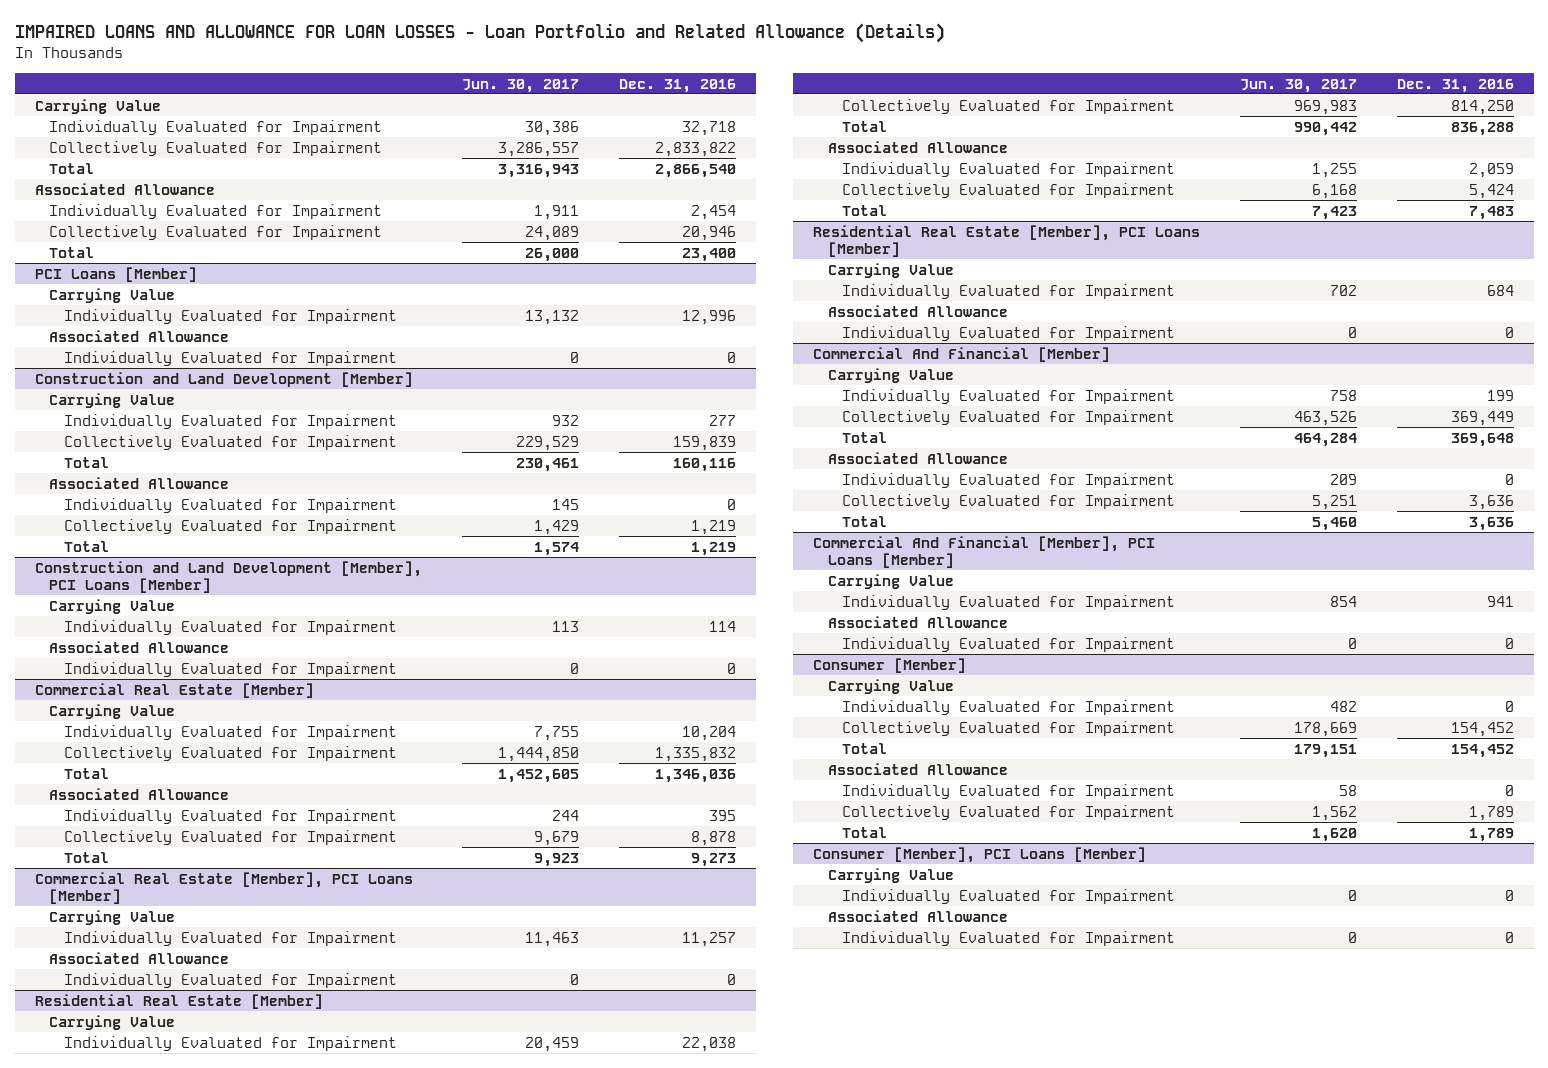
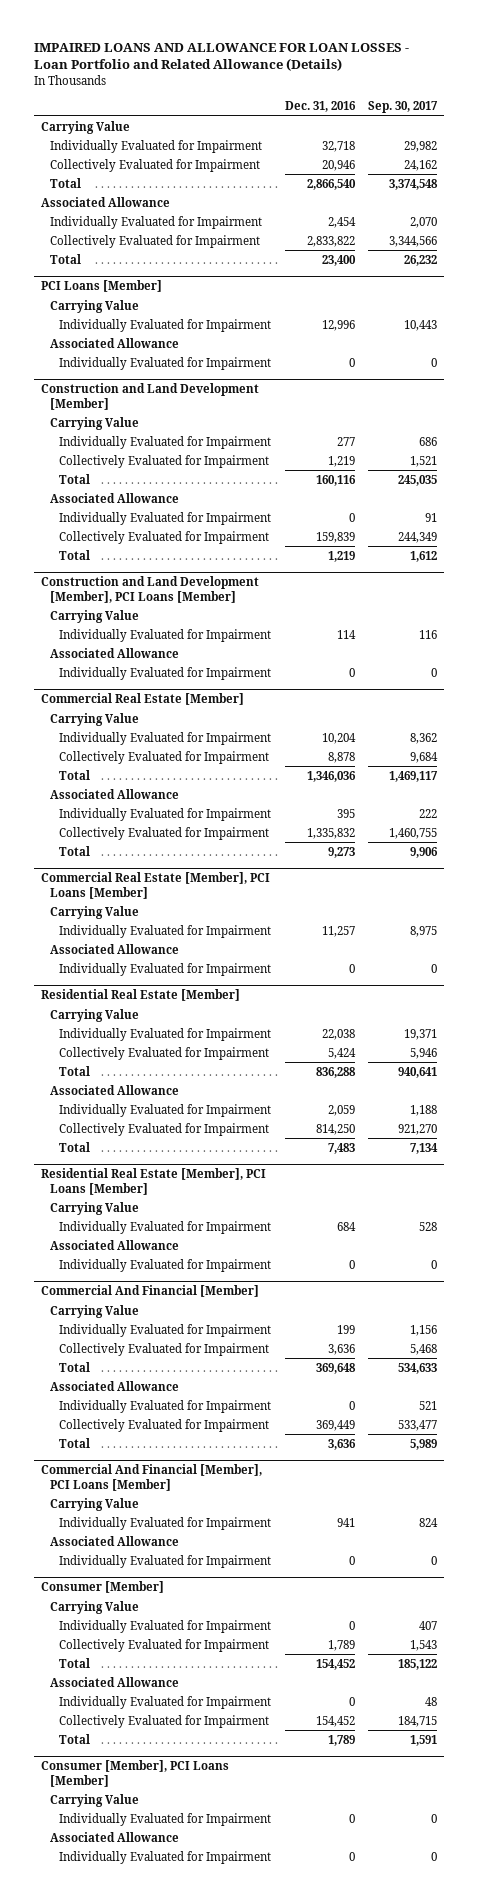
[461,78,579,93] Jun. 30, 2017 -> none
none -> [368,101,439,114] Sep. 30, 2017
[49,224,383,240] Collectively Evaluated for Impairment -> [49,158,260,172] Collectively Evaluated for Impairment
[49,140,383,156] Collectively Evaluated for Impairment -> [49,234,260,248] Collectively Evaluated for Impairment
[63,518,397,534] Collectively Evaluated for Impairment -> [58,454,269,468] Collectively Evaluated for Impairment
[63,434,397,450] Collectively Evaluated for Impairment -> [58,530,269,544] Collectively Evaluated for Impairment
[63,829,397,845] Collectively Evaluated for Impairment -> [58,750,269,764] Collectively Evaluated for Impairment
[63,745,397,761] Collectively Evaluated for Impairment -> [58,826,269,840] Collectively Evaluated for Impairment
[842,182,1176,198] Collectively Evaluated for Impairment -> [58,1046,269,1060] Collectively Evaluated for Impairment
[842,98,1176,114] Collectively Evaluated for Impairment -> [58,1122,269,1136] Collectively Evaluated for Impairment
[842,493,1176,509] Collectively Evaluated for Impairment -> [58,1342,269,1356] Collectively Evaluated for Impairment
[842,409,1176,425] Collectively Evaluated for Impairment -> [58,1418,269,1432] Collectively Evaluated for Impairment
[842,804,1176,820] Collectively Evaluated for Impairment -> [58,1638,269,1652] Collectively Evaluated for Impairment
[842,720,1176,736] Collectively Evaluated for Impairment -> [58,1714,269,1728] Collectively Evaluated for Impairment

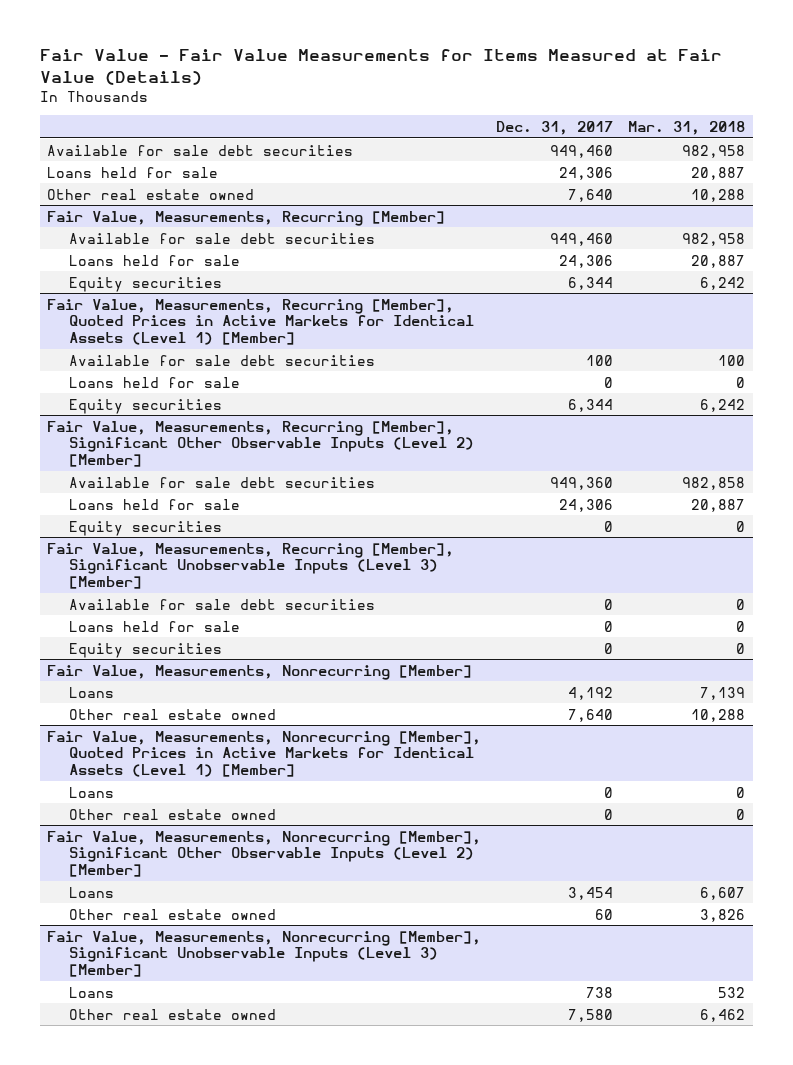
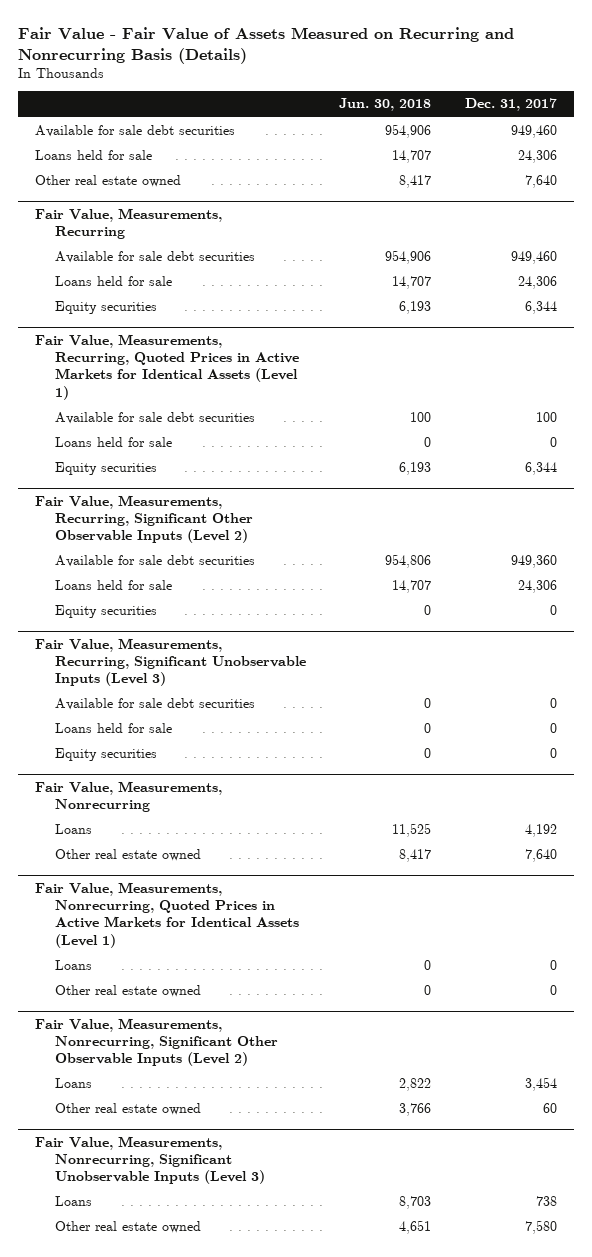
[39,49,722,85] Fair Value - Fair Value Measurements for Items Measured at Fair Value (Details) -> [18,26,515,64] Fair Value - Fair Value of Assets Measured on Recurring and Nonrecurring Basis (Details)
[628,120,746,135] Mar. 31, 2018 -> none
none -> [339,98,432,112] Jun. 30, 2018
[47,210,446,226] Fair Value, Measurements, Recurring [Member] -> [34,207,222,240] Fair Value, Measurements, Recurring
[47,298,475,346] Fair Value, Measurements, Recurring [Member], Quoted Prices in Active Markets for Identical Assets (Level 1) [Member] -> [34,333,299,400] Fair Value, Measurements, Recurring, Quoted Prices in Active Markets for Identical Assets (Level 1)
[47,420,475,468] Fair Value, Measurements, Recurring [Member], Significant Other Observable Inputs (Level 2) [Member] -> [34,494,253,544] Fair Value, Measurements, Recurring, Significant Other Observable Inputs (Level 2)
[47,542,455,590] Fair Value, Measurements, Recurring [Member], Significant Unobservable Inputs (Level 3) [Member] -> [34,637,306,687] Fair Value, Measurements, Recurring, Significant Unobservable Inputs (Level 3)
[47,664,473,680] Fair Value, Measurements, Nonrecurring [Member] -> [34,780,222,813] Fair Value, Measurements, Nonrecurring
[47,730,482,778] Fair Value, Measurements, Nonrecurring [Member], Quoted Prices in Active Markets for Identical Assets (Level 1) [Member] -> [34,881,299,948] Fair Value, Measurements, Nonrecurring, Quoted Prices in Active Markets for Identical Assets (Level 1)
[47,830,482,878] Fair Value, Measurements, Nonrecurring [Member], Significant Other Observable Inputs (Level 2) [Member] -> [34,1017,278,1067] Fair Value, Measurements, Nonrecurring, Significant Other Observable Inputs (Level 2)
[47,930,482,978] Fair Value, Measurements, Nonrecurring [Member], Significant Unobservable Inputs (Level 3) [Member] -> [34,1135,265,1185] Fair Value, Measurements, Nonrecurring, Significant Unobservable Inputs (Level 3)

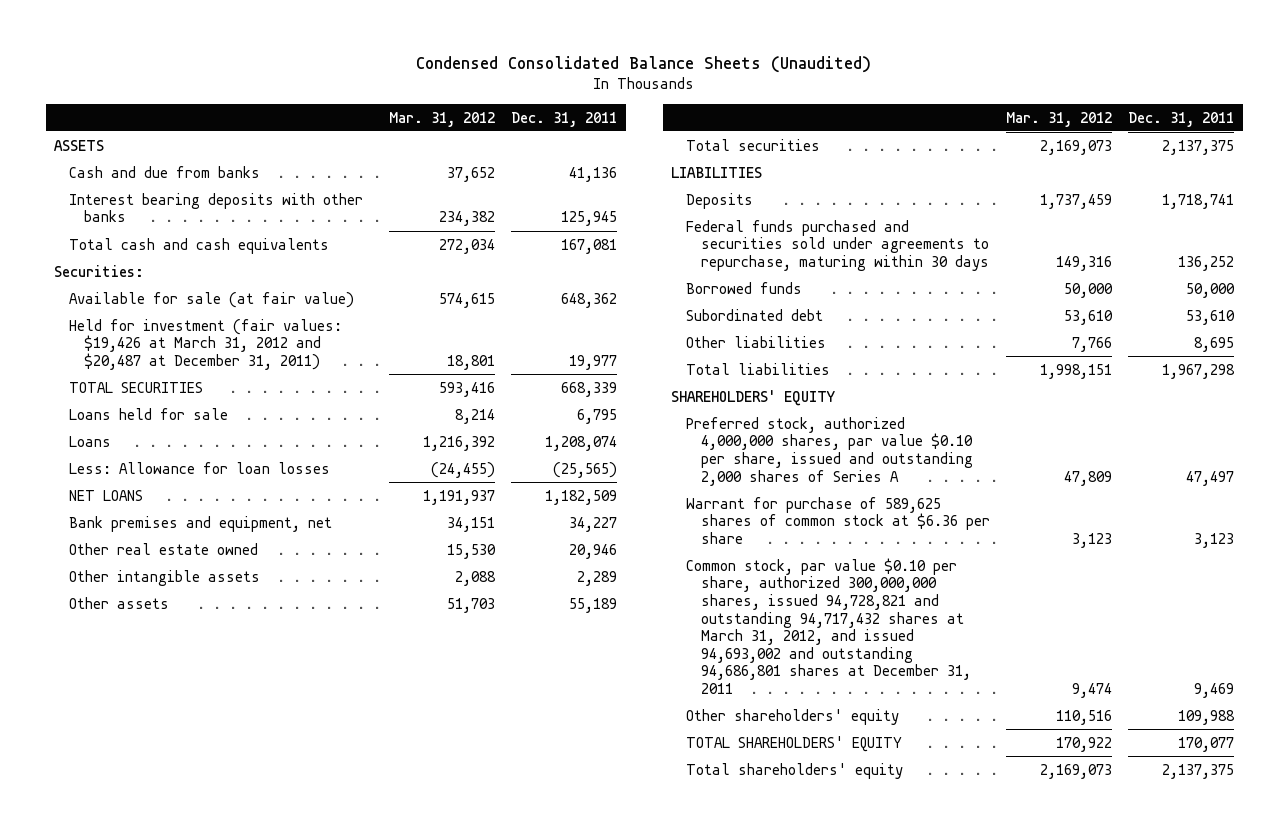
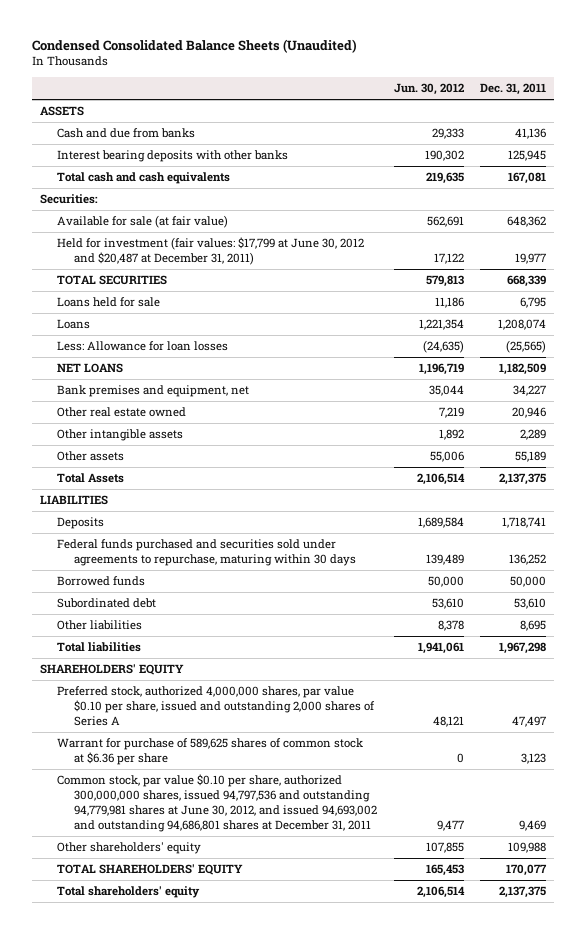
[389,111,496,127] Mar. 31, 2012 -> none
none -> [393,83,464,96] Jun. 30, 2012
[68,318,342,370] Held for investment (fair values: $19,426 at March 31, 2012 and $20,487 at December 31, 2011) -> [57,237,365,266] Held for investment (fair values: $17,799 at June 30, 2012 and $20,487 at December 31, 2011)
[685,138,820,151] Total securities -> [57,473,125,484] Total Assets
[685,557,972,695] Common stock, par value $0.10 per share, authorized 300,000,000 shares, issued 94,728,821 and outstanding 94,717,432 shares at March 31, 2012, and issued 94,693,002 and outstanding 94,686,801 shares at December 31, 2011 -> [57,774,378,833] Common stock, par value $0.10 per share, authorized 300,000,000 shares, issued 94,797,536 and outstanding 94,779,981 shares at June 30, 2012, and issued 94,693,002 and outstanding 94,686,801 shares at December 31, 2011

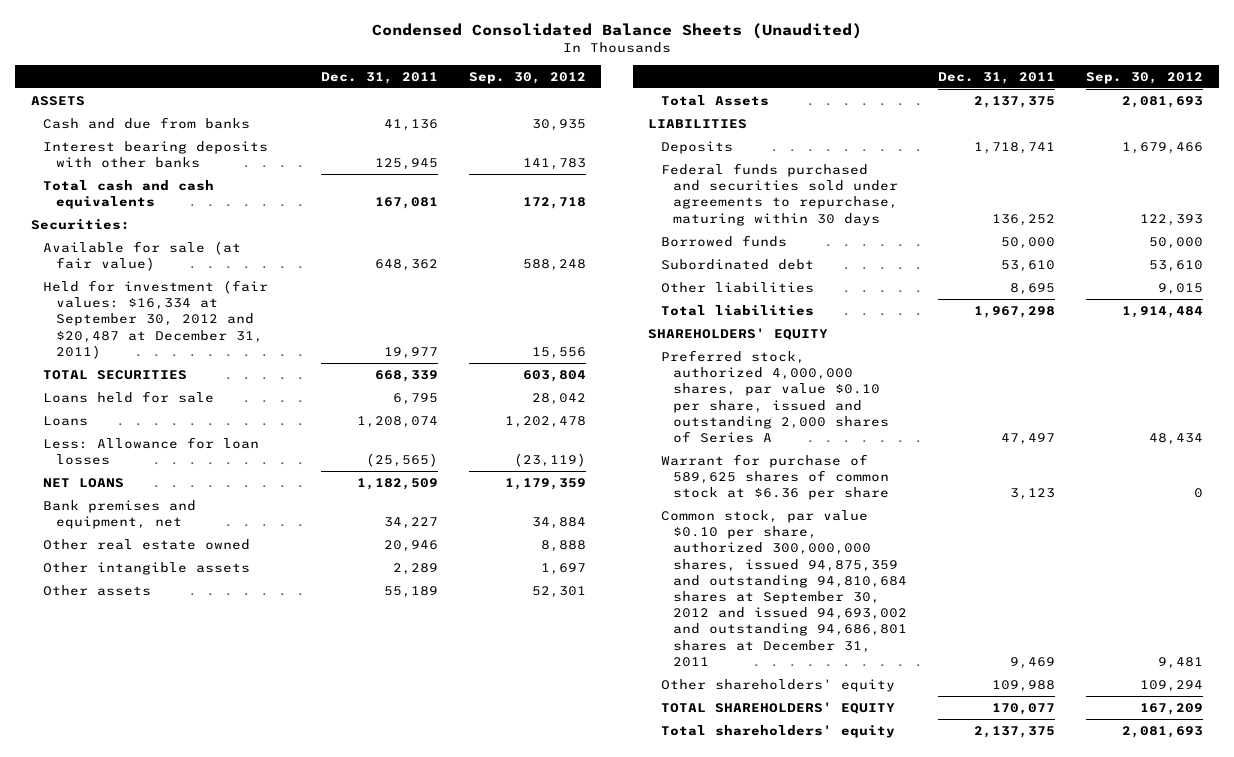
[393,83,464,96] Jun. 30, 2012 -> none
none -> [468,71,586,84] Sep. 30, 2012
[57,237,365,266] Held for investment (fair values: $17,799 at June 30, 2012 and $20,487 at December 31, 2011) -> [43,279,269,359] Held for investment (fair values: $16,334 at September 30, 2012 and $20,487 at December 31, 2011)
[57,774,378,833] Common stock, par value $0.10 per share, authorized 300,000,000 shares, issued 94,797,536 and outstanding 94,779,981 shares at June 30, 2012, and issued 94,693,002 and outstanding 94,686,801 shares at December 31, 2011 -> [660,509,908,667] Common stock, par value $0.10 per share, authorized 300,000,000 shares, issued 94,875,359 and outstanding 94,810,684 shares at September 30, 2012 and issued 94,693,002 and outstanding 94,686,801 shares at December 31, 2011

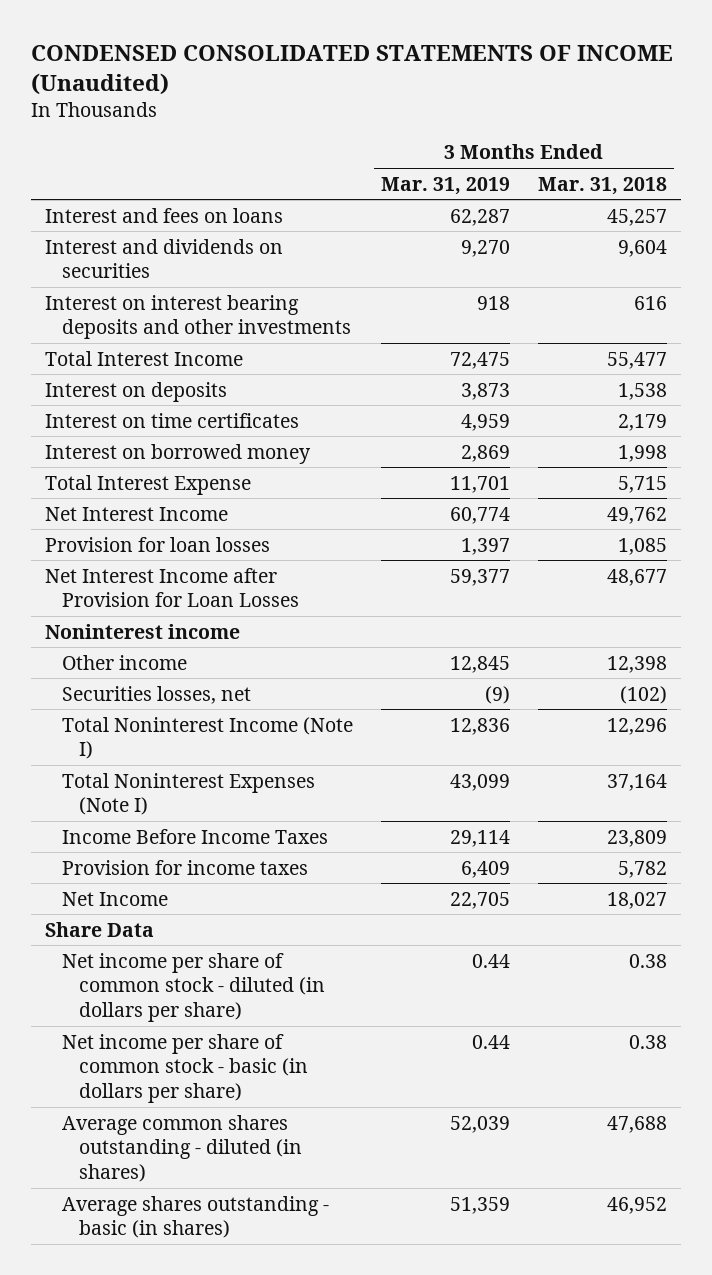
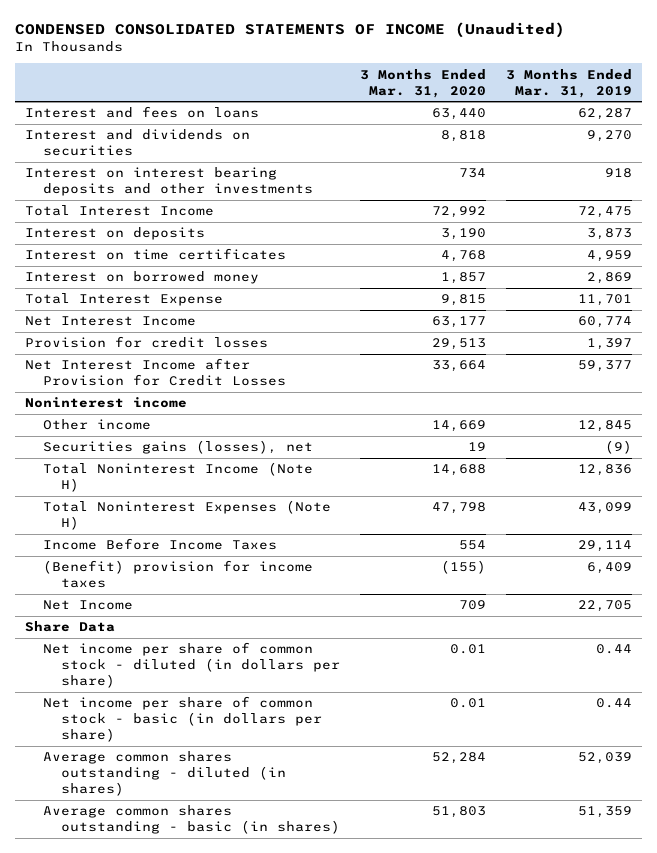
[538,176,668,195] Mar. 31, 2018 -> none
none -> [359,68,486,98] 3 Months Ended Mar. 31, 2020
[44,536,270,552] Provision for loan losses -> [25,336,269,349] Provision for credit losses
[44,567,300,608] Net Interest Income after Provision for Loan Losses -> [25,358,286,387] Net Interest Income after Provision for Credit Losses
[62,685,252,704] Securities losses, net -> [42,440,313,455] Securities gains (losses), net
[62,716,354,760] Total Noninterest Income (Note I) -> [42,462,313,493] Total Noninterest Income (Note H)
[62,772,316,816] Total Noninterest Expenses (Note I) -> [42,500,331,531] Total Noninterest Expenses (Note H)
[62,859,309,875] Provision for income taxes -> [42,560,313,589] (Benefit) provision for income taxes
[62,1195,330,1239] Average shares outstanding - basic (in shares) -> [42,805,340,835] Average common shares outstanding - basic (in shares)

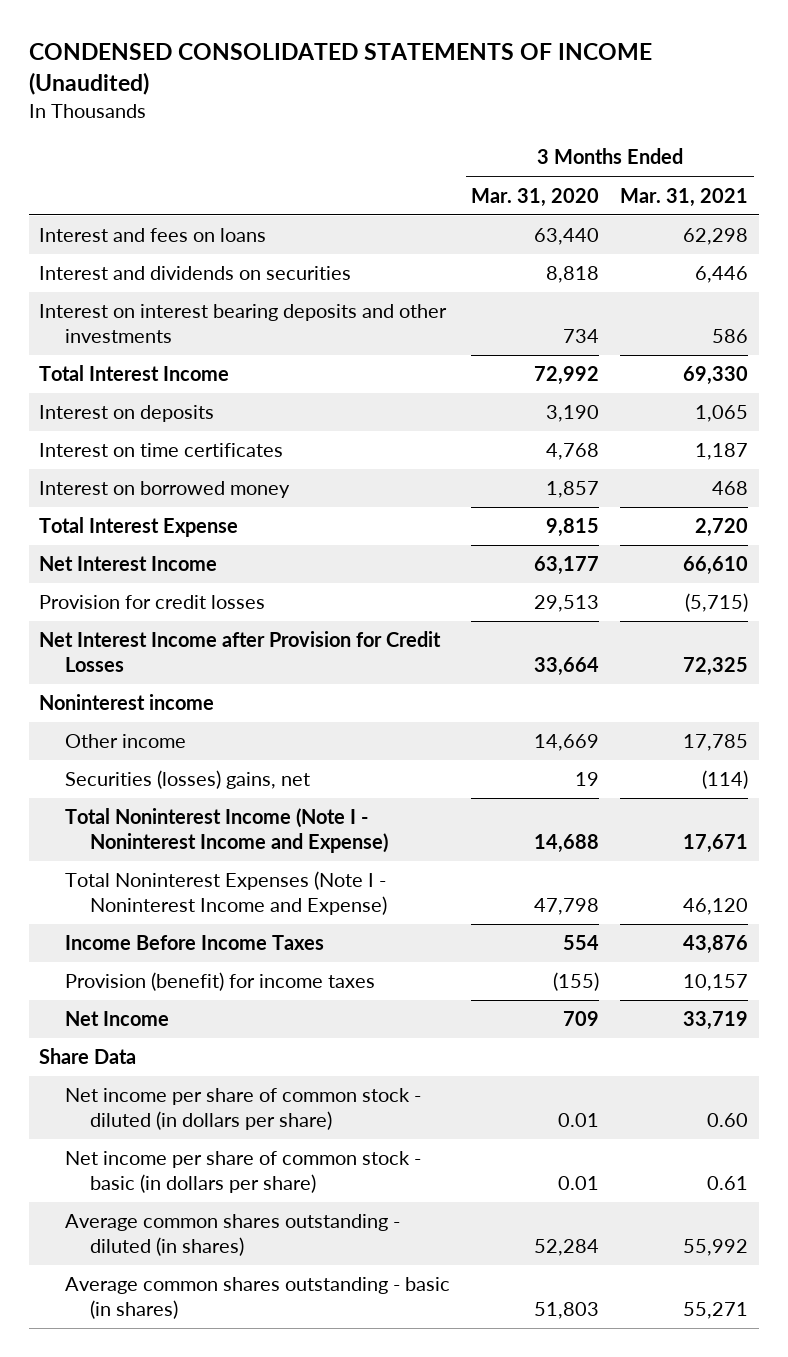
[505,68,632,98] 3 Months Ended Mar. 31, 2019 -> none
none -> [620,187,749,207] Mar. 31, 2021
[42,440,313,455] Securities gains (losses), net -> [64,770,310,790] Securities (losses) gains, net
[42,462,313,493] Total Noninterest Income (Note H) -> [64,808,389,853] Total Noninterest Income (Note I - Noninterest Income and Expense)
[42,500,331,531] Total Noninterest Expenses (Note H) -> [64,871,388,915] Total Noninterest Expenses (Note I - Noninterest Income and Expense)
[42,560,313,589] (Benefit) provision for income taxes -> [64,972,375,992] Provision (benefit) for income taxes

